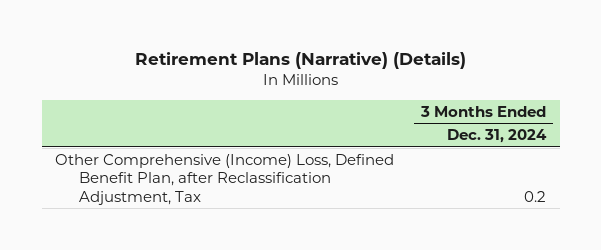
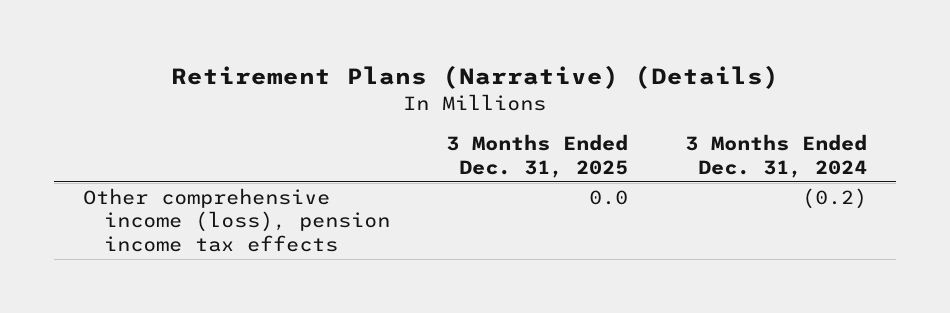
none -> [446,134,629,178] 3 Months Ended Dec. 31, 2025
[55,154,395,205] Other Comprehensive (Income) Loss, Defined Benefit Plan, after Reclassification Adjustment, Tax -> [82,188,390,252] Other comprehensive income (loss), pension income tax effects
[524,190,547,202] 0.2 -> [802,188,868,210] (0.2)

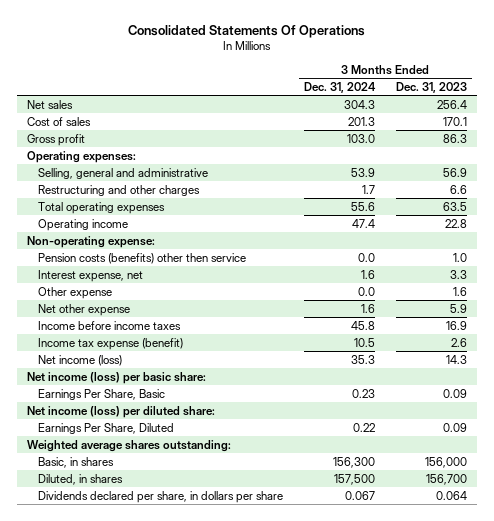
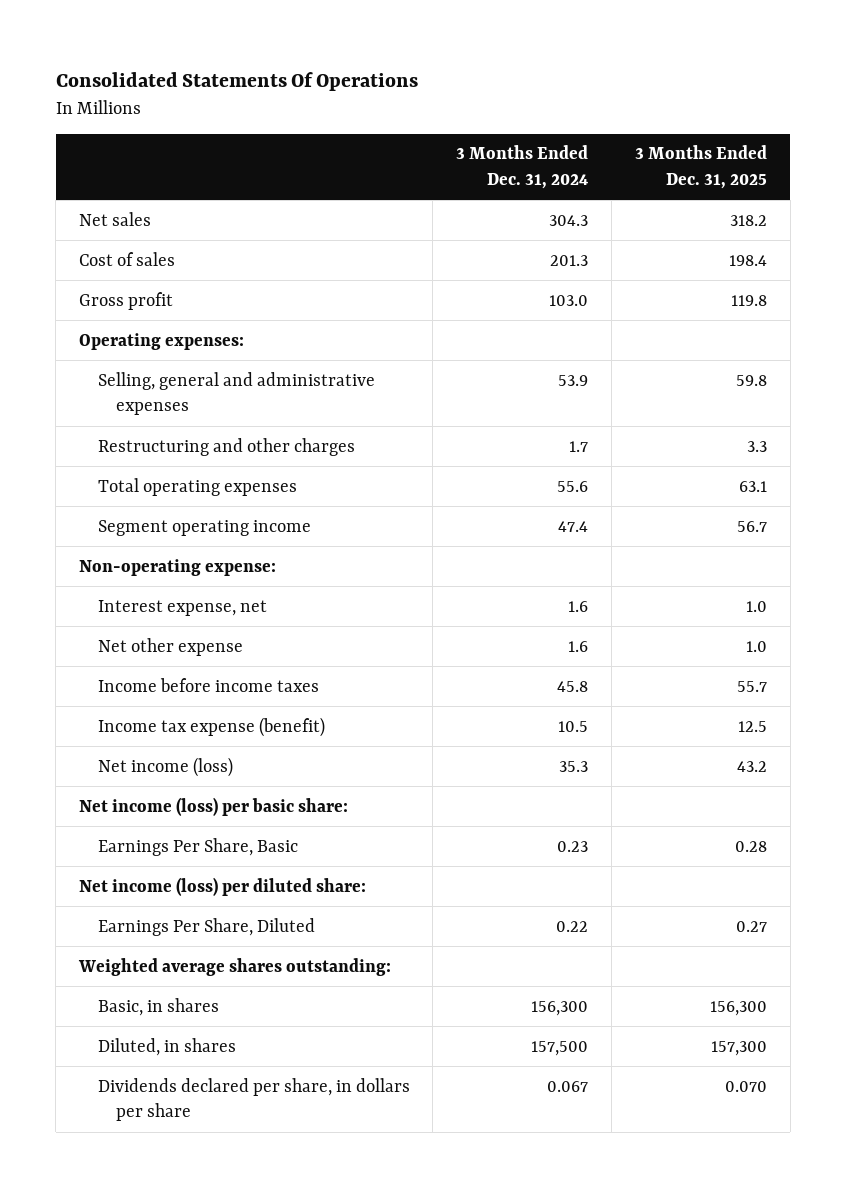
[395,82,467,94] Dec. 31, 2023 -> none
none -> [634,145,767,190] 3 Months Ended Dec. 31, 2025
[37,167,208,179] Selling, general and administrative -> [97,371,375,416] Selling, general and administrative expenses
[37,218,128,231] Operating income -> [97,519,311,536] Segment operating income
[37,252,246,264] Pension costs (benefits) other then service -> none
[37,286,112,299] Other expense -> none

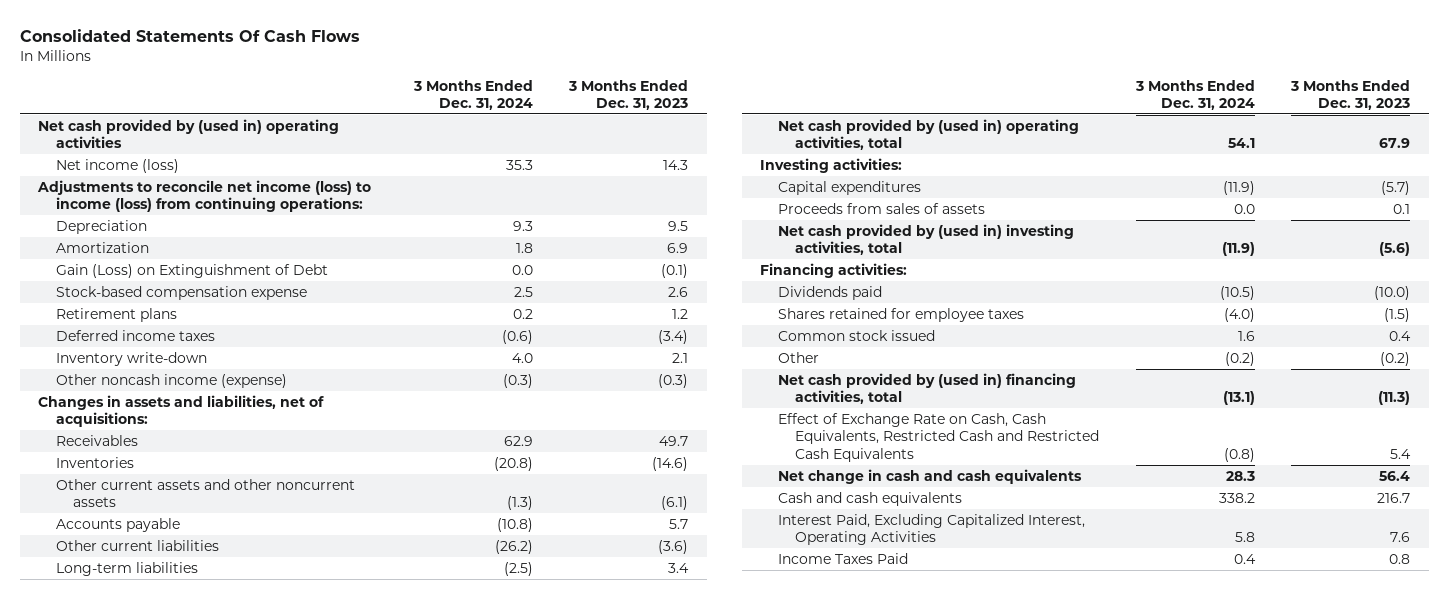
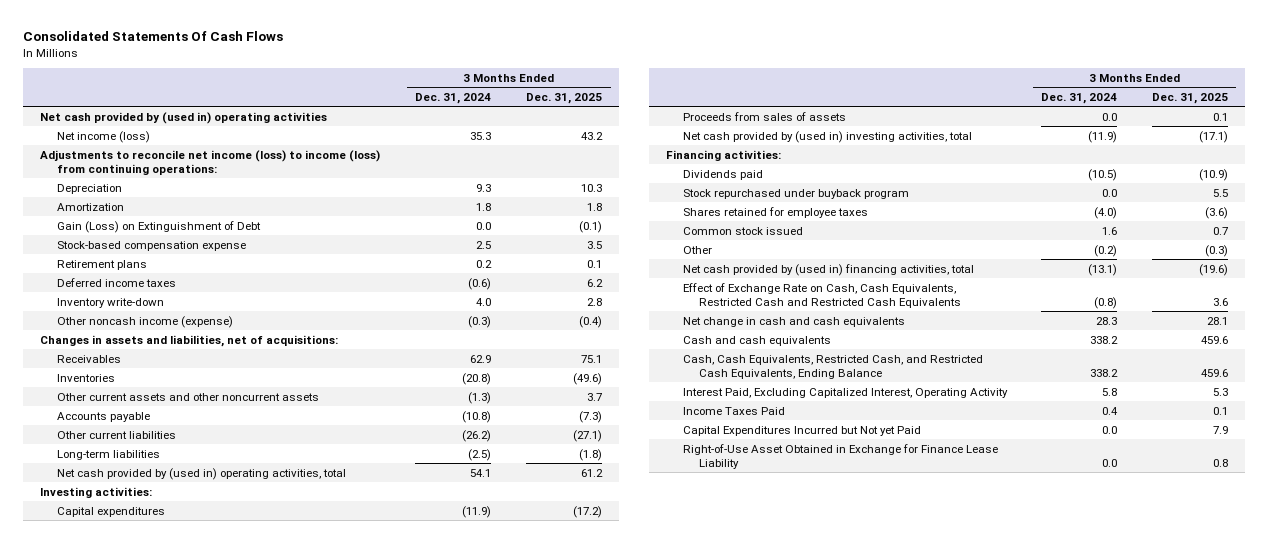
[568,79,689,111] 3 Months Ended Dec. 31, 2023 -> none
none -> [525,93,602,105] Dec. 31, 2025
none -> [682,188,909,199] Stock repurchased under buyback program
none -> [682,354,983,379] Cash, Cash Equivalents, Restricted Cash, and Restricted Cash Equivalents, Ending Balance
[777,513,1085,546] Interest Paid, Excluding Capitalized Interest, Operating Activities -> [682,387,1008,398] Interest Paid, Excluding Capitalized Interest, Operating Activity
none -> [682,425,921,436] Capital Expenditures Incurred but Not yet Paid
none -> [682,443,998,469] Right-of-Use Asset Obtained in Exchange for Finance Lease Liability

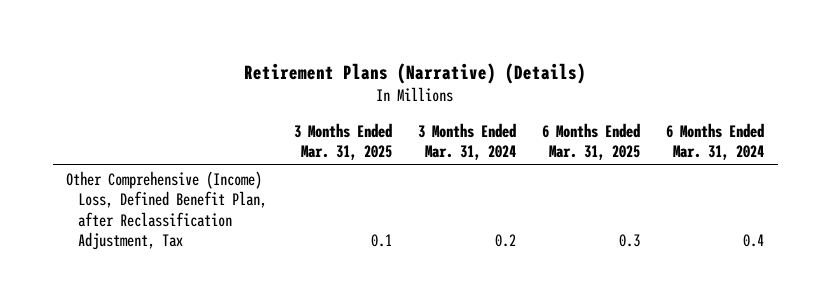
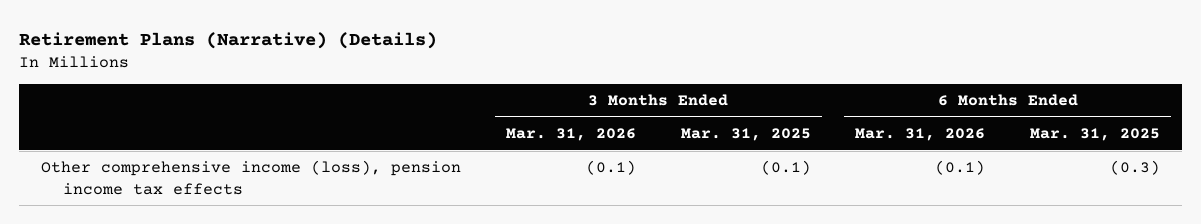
[417,122,516,161] 3 Months Ended Mar. 31, 2024 -> none
[666,122,765,161] 6 Months Ended Mar. 31, 2024 -> none
none -> [506,127,637,141] Mar. 31, 2026
none -> [855,127,986,141] Mar. 31, 2026
[66,171,268,251] Other Comprehensive (Income) Loss, Defined Benefit Plan, after Reclassification Adjustment, Tax -> [41,160,462,195] Other comprehensive income (loss), pension income tax effects
[370,234,392,248] 0.1 -> [760,160,811,176] (0.1)
[619,234,641,248] 0.3 -> [1109,160,1160,176] (0.3)

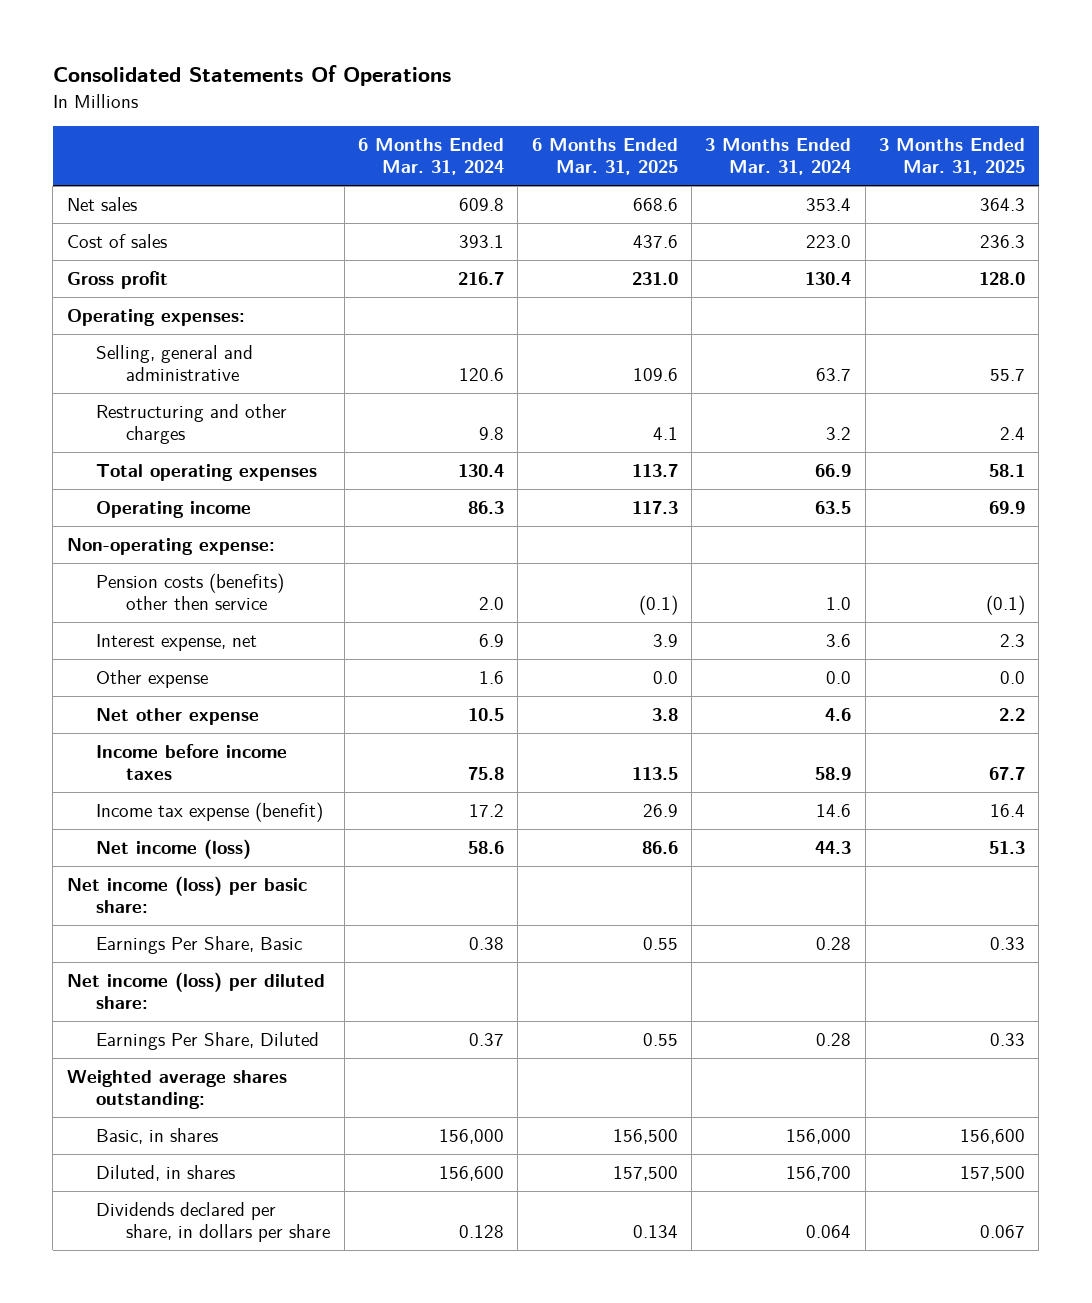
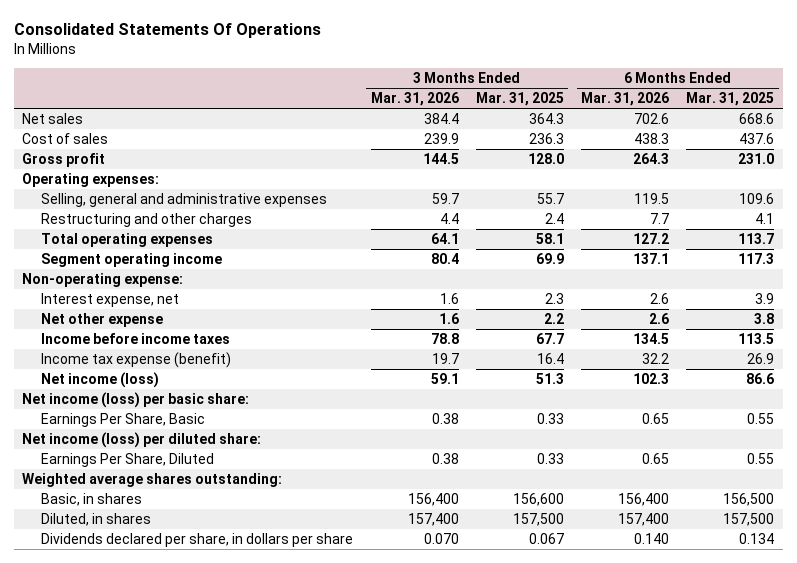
[357,138,504,176] 6 Months Ended Mar. 31, 2024 -> none
[705,138,852,176] 3 Months Ended Mar. 31, 2024 -> none
none -> [370,92,459,107] Mar. 31, 2026
none -> [581,92,670,107] Mar. 31, 2026
[96,344,254,381] Selling, general and administrative -> [41,193,328,208] Selling, general and administrative expenses
[96,500,252,518] Operating income -> [41,253,223,268] Segment operating income
[96,572,285,610] Pension costs (benefits) other then service -> none
[96,669,209,688] Other expense -> none

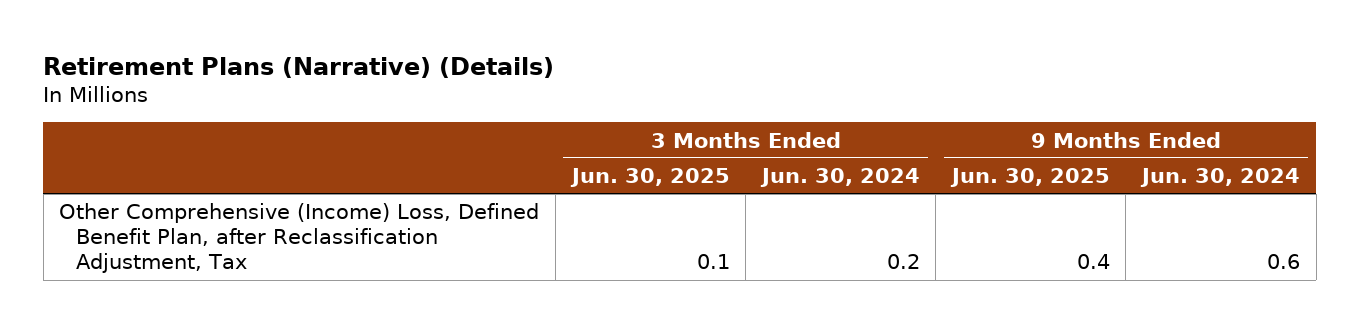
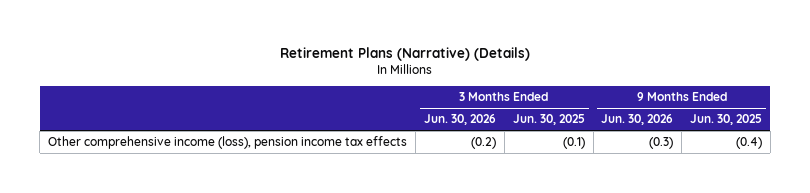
[759,167,920,187] Jun. 30, 2024 -> none
[1140,167,1301,187] Jun. 30, 2024 -> none
none -> [423,114,496,126] Jun. 30, 2026
none -> [601,114,674,126] Jun. 30, 2026
[59,203,540,274] Other Comprehensive (Income) Loss, Defined Benefit Plan, after Reclassification Adjustment, Tax -> [48,136,408,150] Other comprehensive income (loss), pension income tax effects
[696,254,730,270] 0.1 -> [562,137,585,150] (0.1)
[1076,254,1110,270] 0.4 -> [736,137,763,150] (0.4)

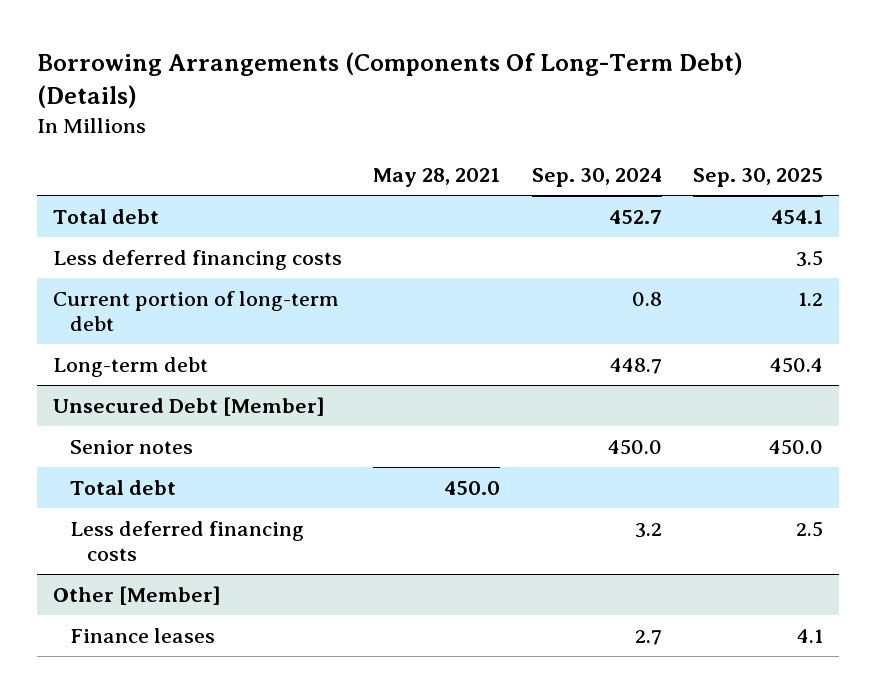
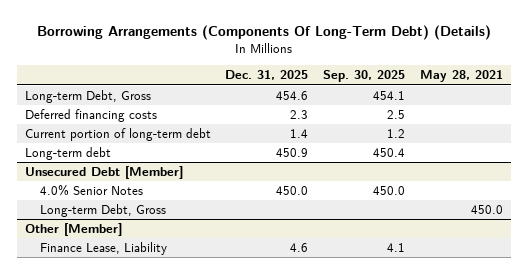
[531,168,662,188] Sep. 30, 2024 -> none
none -> [225,70,309,81] Dec. 31, 2025
[52,208,159,224] Total debt -> [24,90,151,104] Long-term Debt, Gross
[52,249,342,270] Less deferred financing costs -> [24,109,157,123] Deferred financing costs
[796,249,824,267] 3.5 -> [387,110,406,120] 2.5
[69,520,304,561] Less deferred financing costs -> none
[69,439,193,454] Senior notes -> [39,184,143,197] 4.0% Senior Notes
[69,479,176,495] Total debt -> [39,204,166,218] Long-term Debt, Gross
[69,627,215,643] Finance leases -> [39,242,167,256] Finance Lease, Liability

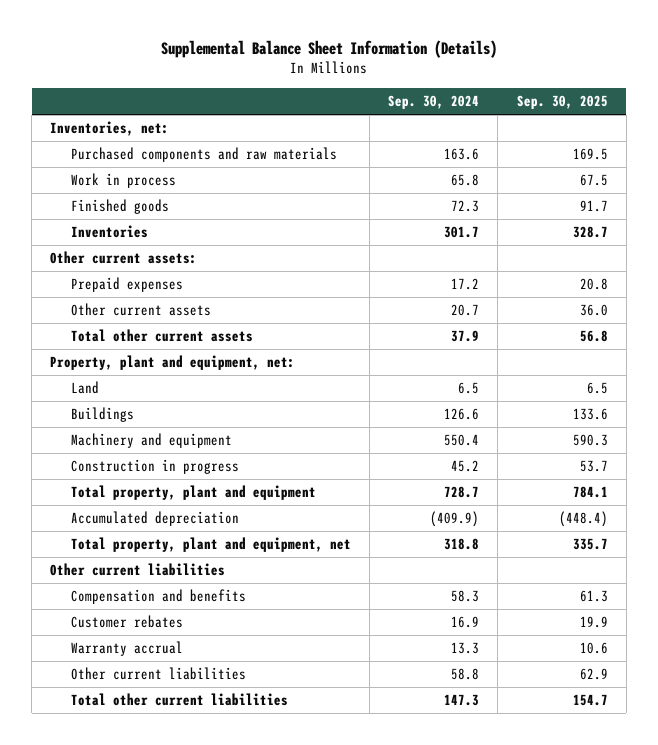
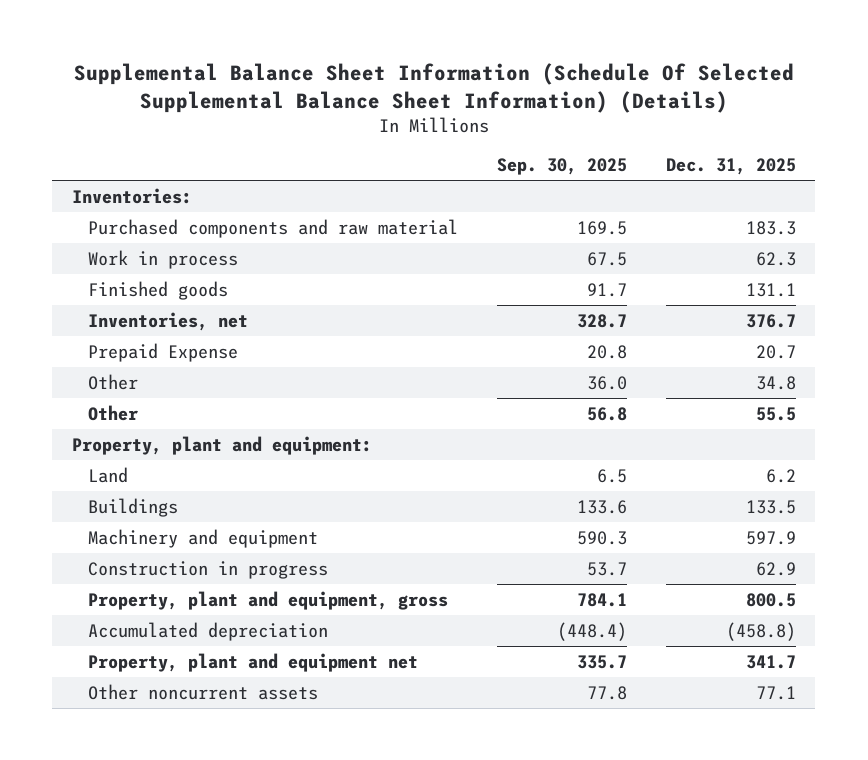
[160,40,497,59] Supplemental Balance Sheet Information (Details) -> [73,62,794,113] Supplemental Balance Sheet Information (Schedule Of Selected Supplemental Balance Sheet Information) (Details)
[388,95,480,110] Sep. 30, 2024 -> none
none -> [666,158,797,176] Dec. 31, 2025
[50,121,170,137] Inventories, net: -> [71,187,192,204] Inventories:
[70,147,337,163] Purchased components and raw materials -> [88,218,459,238] Purchased components and raw material
[50,251,198,265] Other current assets: -> none
[70,225,148,239] Inventories -> [88,311,249,331] Inventories, net
[70,277,183,293] Prepaid expenses -> [88,342,239,362] Prepaid Expense
[70,303,211,317] Other current assets -> [88,373,139,390] Other
[70,329,253,343] Total other current assets -> [88,404,139,421] Other
[50,355,296,371] Property, plant and equipment, net: -> [71,435,372,455] Property, plant and equipment:
[70,485,316,501] Total property, plant and equipment -> [88,590,449,610] Property, plant and equipment, gross
[50,563,226,577] Other current liabilities -> none
[70,589,246,605] Compensation and benefits -> none
[70,615,183,629] Customer rebates -> none
[70,641,183,657] Warranty accrual -> none
[70,667,246,681] Other current liabilities -> none
[70,693,288,707] Total other current liabilities -> none
[70,537,351,553] Total property, plant and equipment, net -> [88,652,419,672] Property, plant and equipment net
none -> [88,683,319,700] Other noncurrent assets

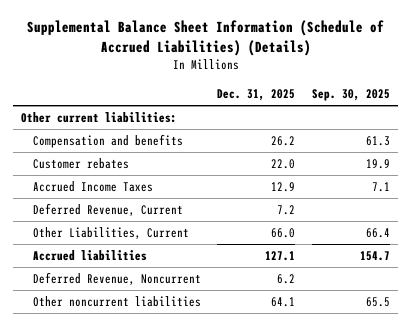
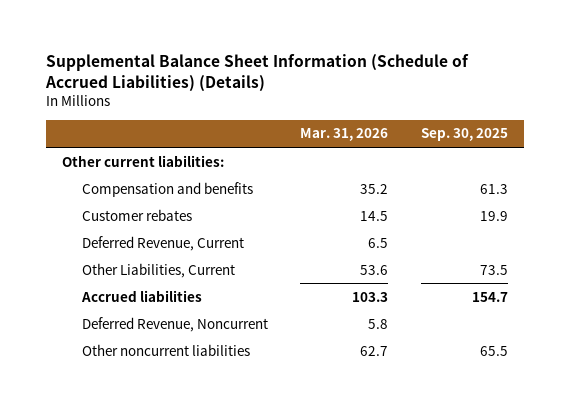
[217,88,296,101] Dec. 31, 2025 -> none
none -> [300,128,389,142] Mar. 31, 2026
[32,181,153,193] Accrued Income Taxes -> none
[366,228,391,239] 66.4 -> [479,264,508,275] 73.5

